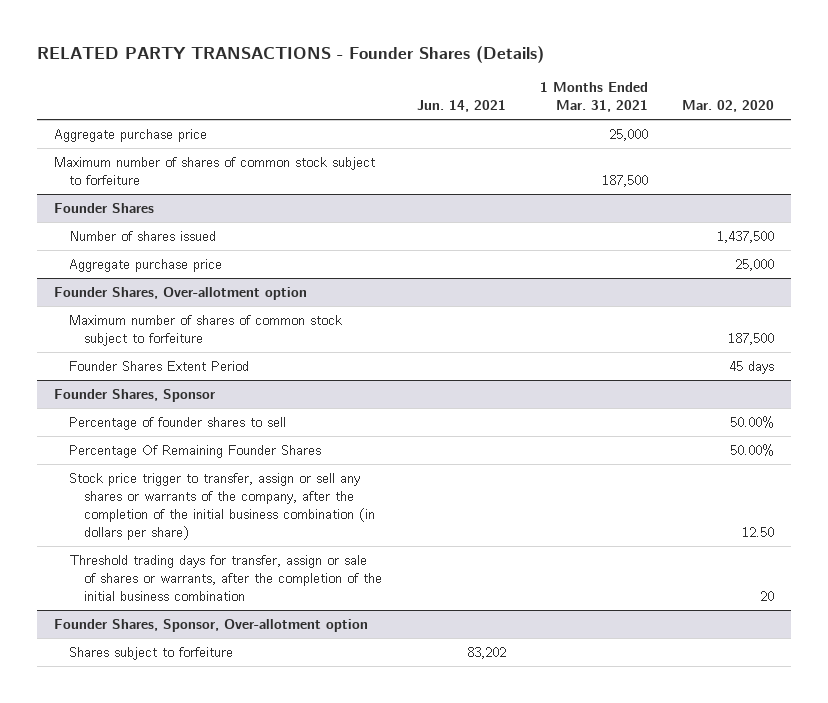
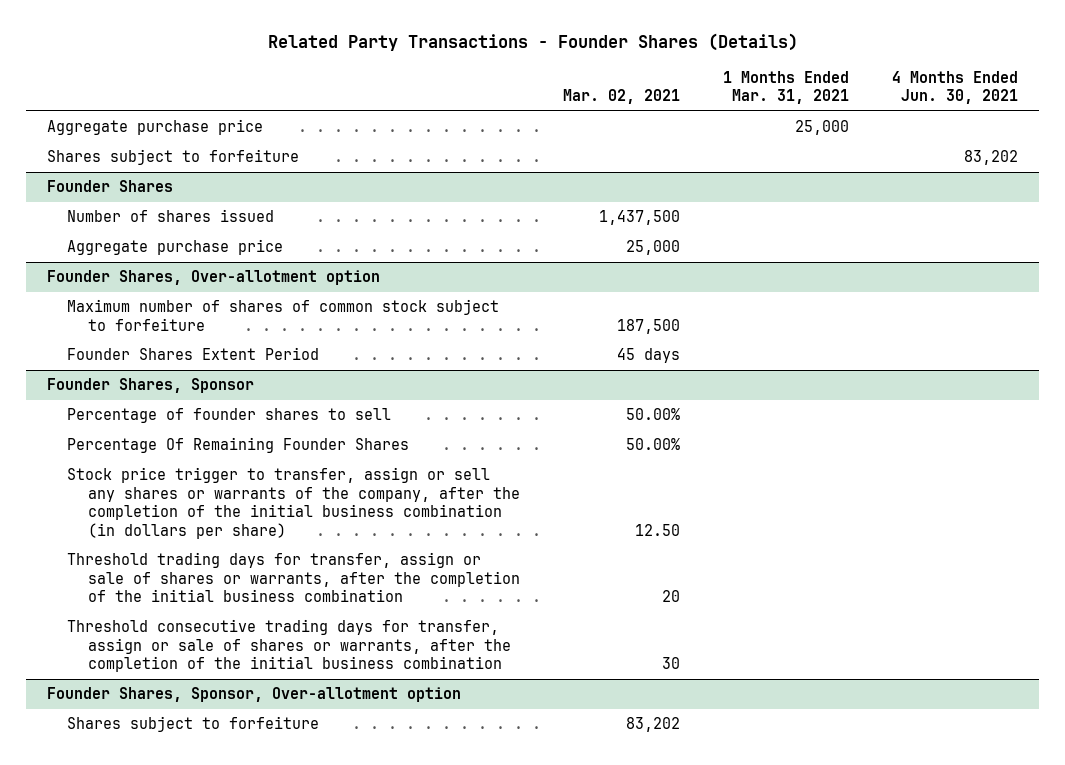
[37,46,545,64] RELATED PARTY TRANSACTIONS - Founder Shares (Details) -> [267,33,798,52] Related Party Transactions - Founder Shares (Details)
[416,100,506,113] Jun. 14, 2021 -> none
[682,100,775,113] Mar. 02, 2020 -> none
none -> [562,89,680,105] Mar. 02, 2021
none -> [891,70,1018,105] 4 Months Ended Jun. 30, 2021
[54,156,376,185] Maximum number of shares of common stock subject to forfeiture -> none
none -> [47,149,300,166] Shares subject to forfeiture
none -> [67,619,511,673] Threshold consecutive trading days for transfer, assign or sale of shares or warrants, after the completion of the initial business combination

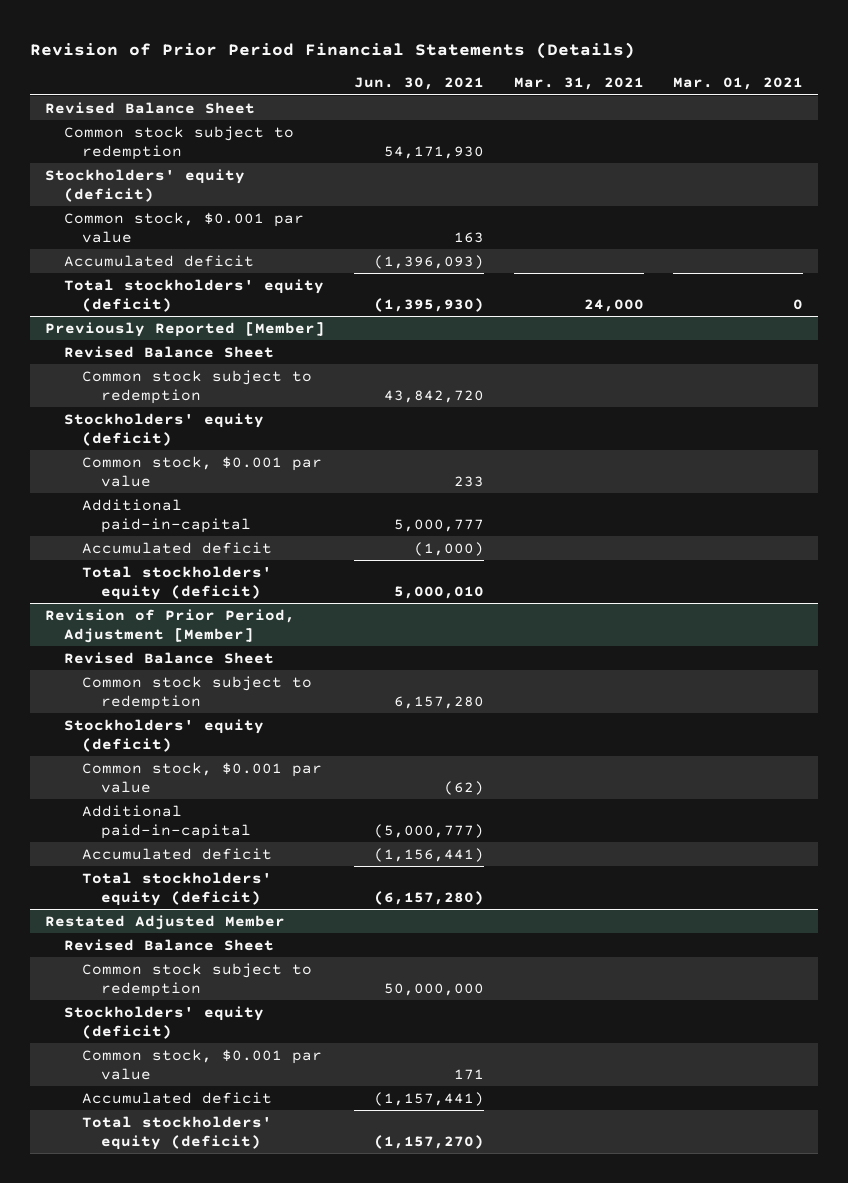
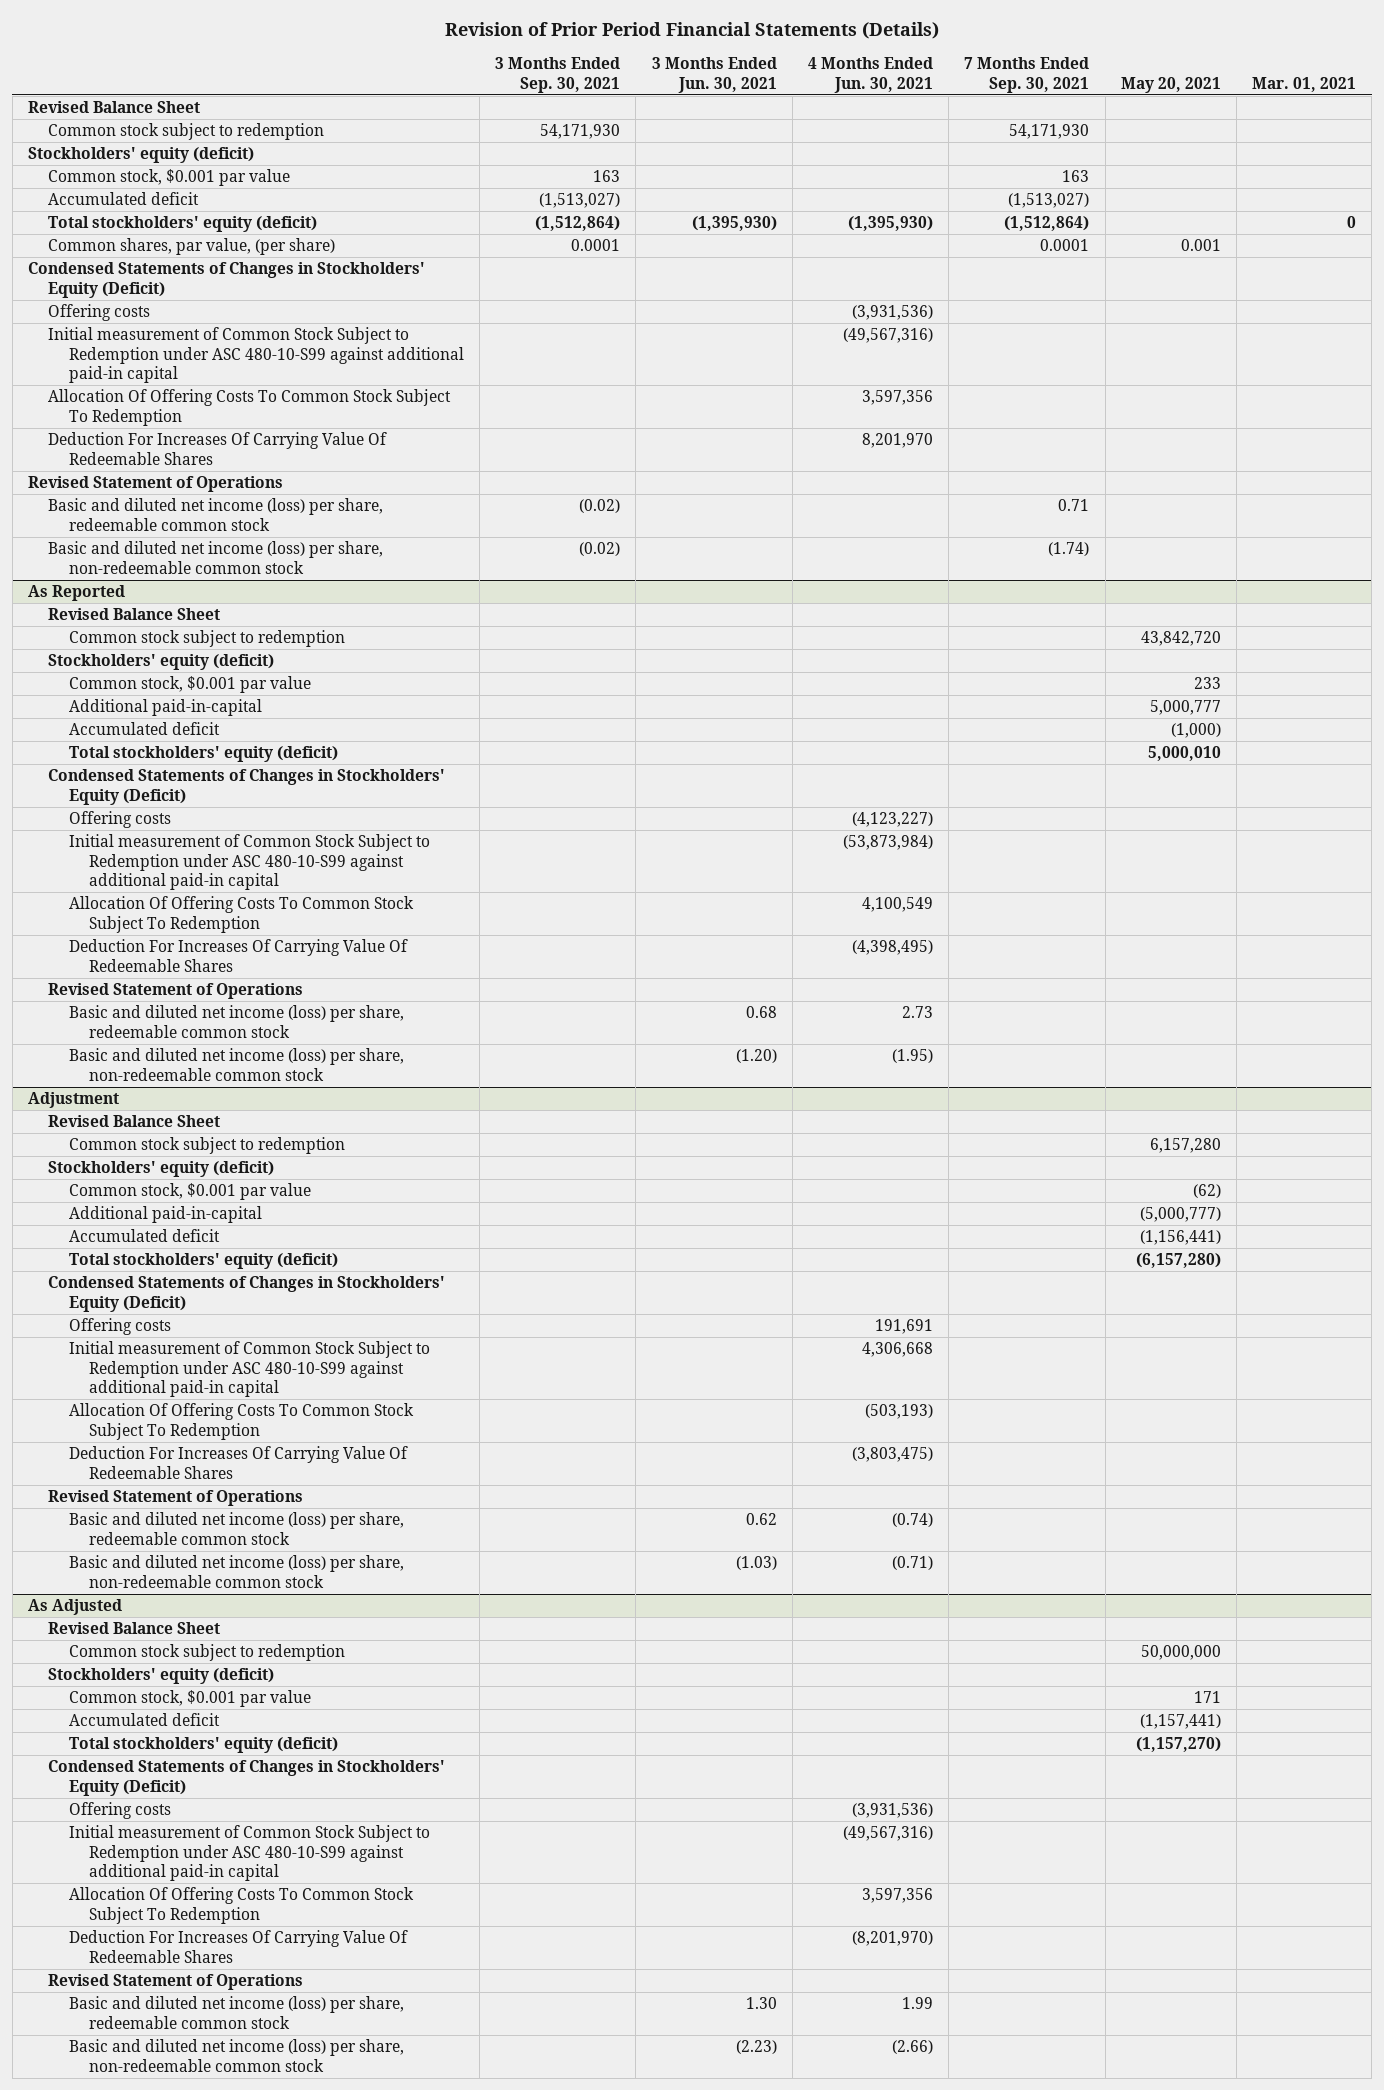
[354,77,485,91] Jun. 30, 2021 -> none
[513,77,644,91] Mar. 31, 2021 -> none
none -> [495,57,621,93] 3 Months Ended Sep. 30, 2021
none -> [651,57,777,93] 3 Months Ended Jun. 30, 2021
none -> [808,57,934,93] 4 Months Ended Jun. 30, 2021
none -> [964,57,1090,93] 7 Months Ended Sep. 30, 2021
none -> [1120,76,1221,93] May 20, 2021
none -> [48,238,336,256] Common shares, par value, (per share)
none -> [28,262,426,298] Condensed Statements of Changes in Stockholders' Equity (Deficit)
none -> [48,304,151,322] Offering costs
none -> [48,327,464,384] Initial measurement of Common Stock Subject to Redemption under ASC 480-10-S99 against additional paid-in capital
none -> [48,389,452,426] Allocation Of Offering Costs To Common Stock Subject To Redemption
none -> [48,432,388,465] Deduction For Increases Of Carrying Value Of Redeemable Shares
none -> [28,476,284,493] Revised Statement of Operations
none -> [48,498,384,531] Basic and diluted net income (loss) per share, redeemable common stock
none -> [48,541,384,574] Basic and diluted net income (loss) per share, non-redeemable common stock
[44,321,325,337] Previously Reported [Member] -> [28,585,126,602] As Reported
none -> [48,769,446,805] Condensed Statements of Changes in Stockholders' Equity (Deficit)
none -> [68,811,171,829] Offering costs
none -> [68,834,430,891] Initial measurement of Common Stock Subject to Redemption under ASC 480-10-S99 against additional paid-in capital
none -> [68,896,414,933] Allocation Of Offering Costs To Common Stock Subject To Redemption
none -> [68,939,408,972] Deduction For Increases Of Carrying Value Of Redeemable Shares
none -> [48,983,304,1000] Revised Statement of Operations
none -> [68,1005,404,1038] Basic and diluted net income (loss) per share, redeemable common stock
none -> [68,1048,404,1081] Basic and diluted net income (loss) per share, non-redeemable common stock
[44,608,295,644] Revision of Prior Period, Adjustment [Member] -> [28,1092,120,1109] Adjustment
none -> [48,1276,446,1312] Condensed Statements of Changes in Stockholders' Equity (Deficit)
none -> [68,1318,171,1336] Offering costs
none -> [68,1341,430,1398] Initial measurement of Common Stock Subject to Redemption under ASC 480-10-S99 against additional paid-in capital
none -> [68,1403,414,1440] Allocation Of Offering Costs To Common Stock Subject To Redemption
none -> [68,1446,408,1479] Deduction For Increases Of Carrying Value Of Redeemable Shares
none -> [48,1490,304,1507] Revised Statement of Operations
none -> [68,1512,404,1545] Basic and diluted net income (loss) per share, redeemable common stock
none -> [68,1555,404,1588] Basic and diluted net income (loss) per share, non-redeemable common stock
[44,914,285,930] Restated Adjusted Member -> [28,1599,123,1616] As Adjusted
none -> [48,1760,446,1796] Condensed Statements of Changes in Stockholders' Equity (Deficit)
none -> [68,1802,171,1820] Offering costs
none -> [68,1825,430,1882] Initial measurement of Common Stock Subject to Redemption under ASC 480-10-S99 against additional paid-in capital
none -> [68,1887,414,1924] Allocation Of Offering Costs To Common Stock Subject To Redemption
none -> [68,1930,408,1963] Deduction For Increases Of Carrying Value Of Redeemable Shares
none -> [48,1974,304,1991] Revised Statement of Operations
none -> [68,1996,404,2029] Basic and diluted net income (loss) per share, redeemable common stock
none -> [68,2039,404,2072] Basic and diluted net income (loss) per share, non-redeemable common stock

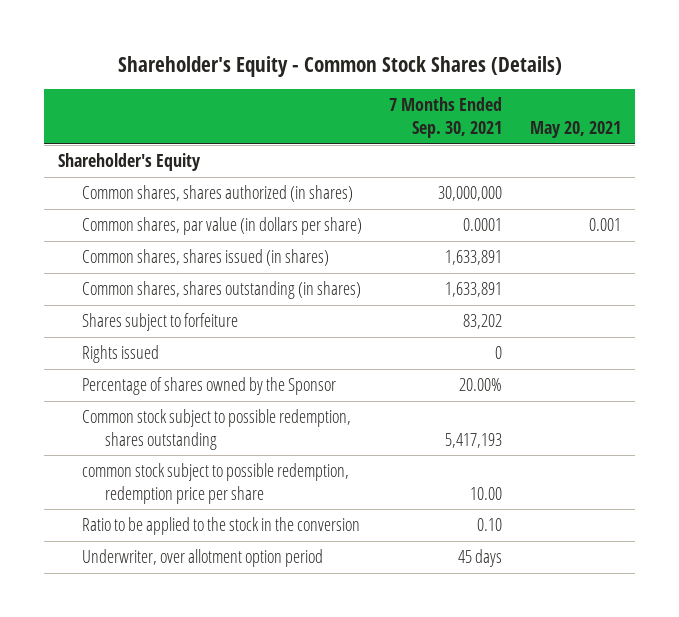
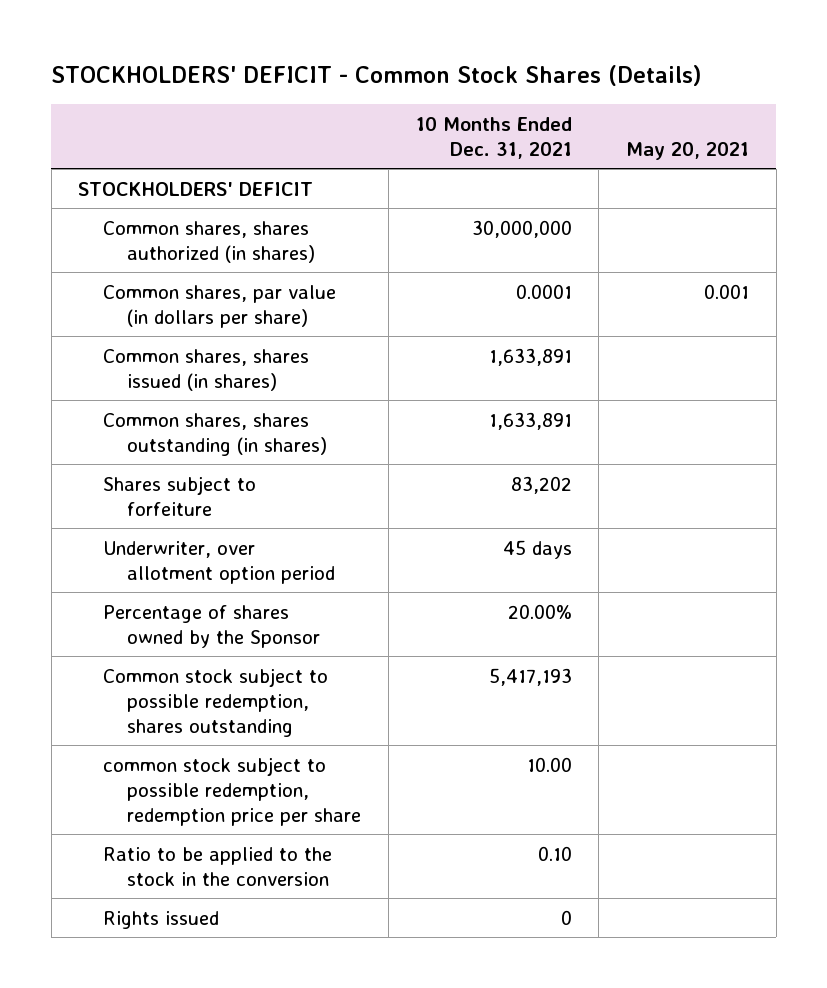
[117,55,562,77] Shareholder's Equity - Common Stock Shares (Details) -> [51,65,703,87] STOCKHOLDERS' DEFICIT - Common Stock Shares (Details)
[389,97,503,138] 7 Months Ended Sep. 30, 2021 -> none
none -> [415,116,572,159] 10 Months Ended Dec. 31, 2021
[58,153,202,172] Shareholder's Equity -> [78,181,314,196] STOCKHOLDERS' DEFICIT
[81,549,323,568] Underwriter, over allotment option period -> [102,540,336,584] Underwriter, over allotment option period
[81,345,159,364] Rights issued -> [102,910,219,929] Rights issued

